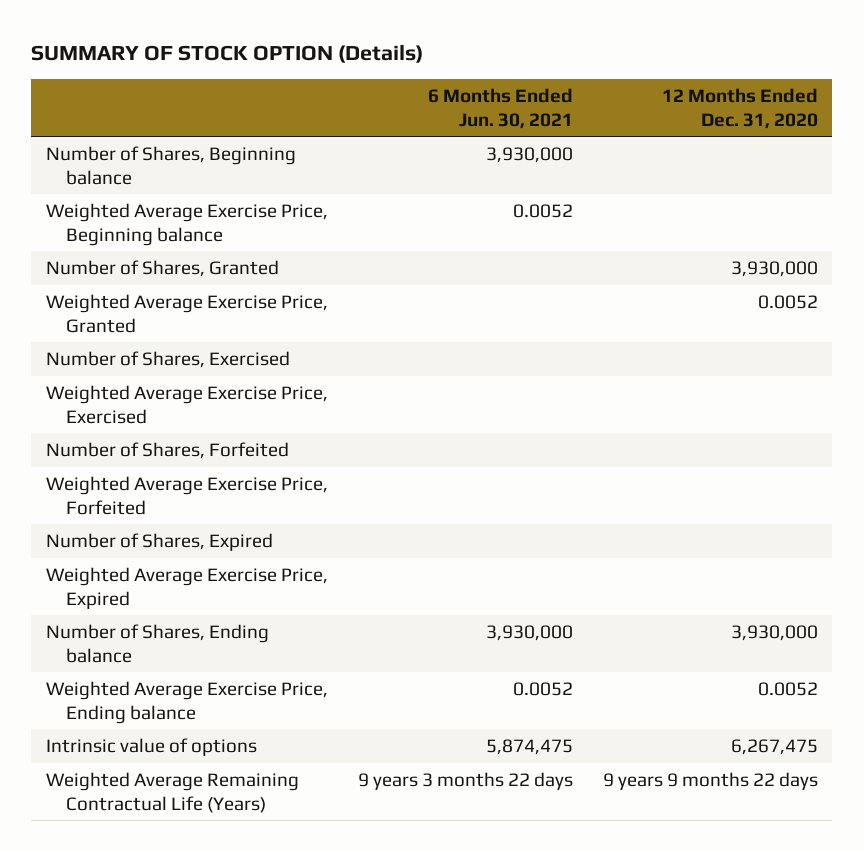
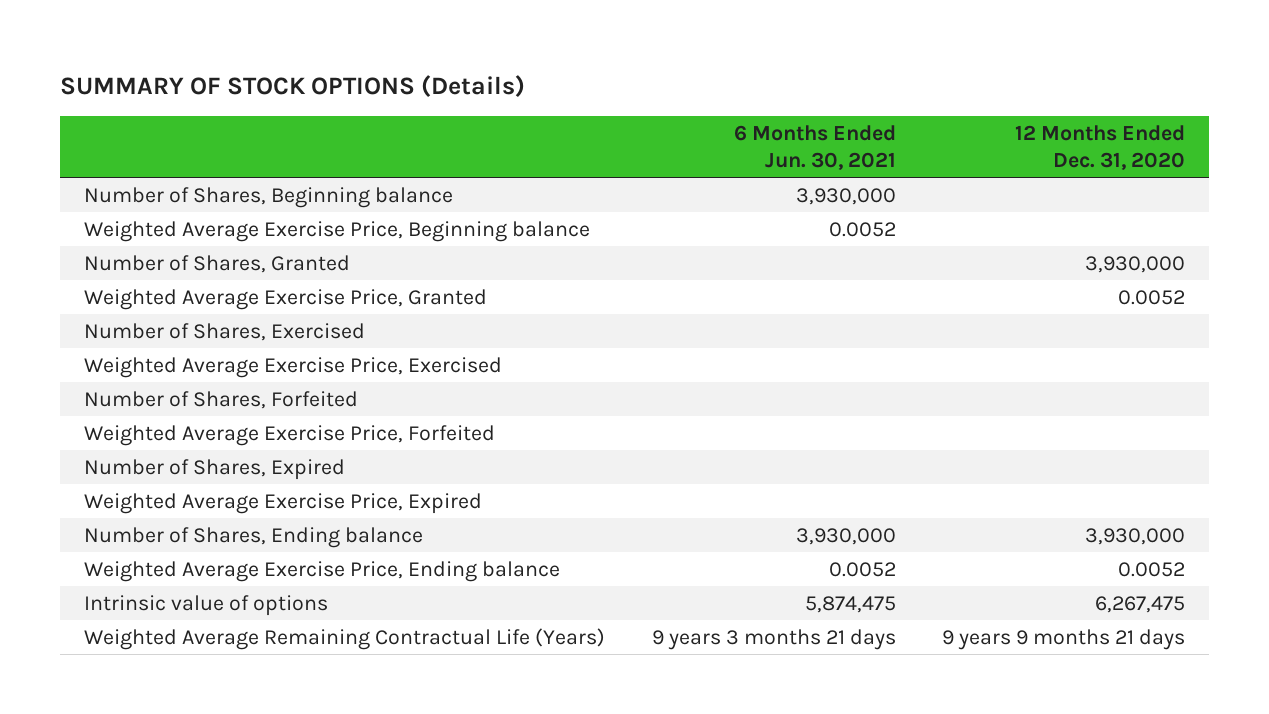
[31,44,424,64] SUMMARY OF STOCK OPTION (Details) -> [60,75,526,98] SUMMARY OF STOCK OPTIONS (Details)
[357,771,573,790] 9 years 3 months 22 days -> [651,628,896,650] 9 years 3 months 21 days
[602,771,818,790] 9 years 9 months 22 days -> [942,628,1186,650] 9 years 9 months 21 days

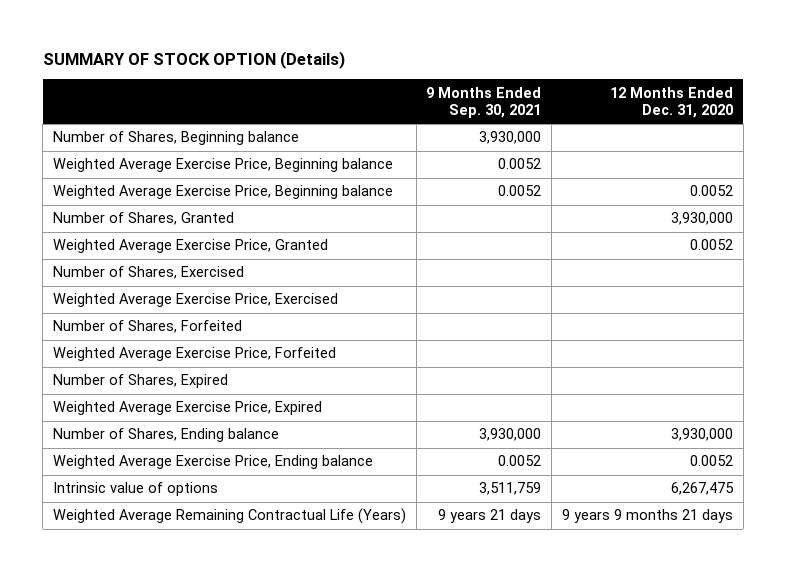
[60,75,526,98] SUMMARY OF STOCK OPTIONS (Details) -> [42,50,345,69] SUMMARY OF STOCK OPTION (Details)
[733,124,896,170] 6 Months Ended Jun. 30, 2021 -> none
none -> [426,86,542,118] 9 Months Ended Sep. 30, 2021
none -> [52,185,393,200] Weighted Average Exercise Price, Beginning balance

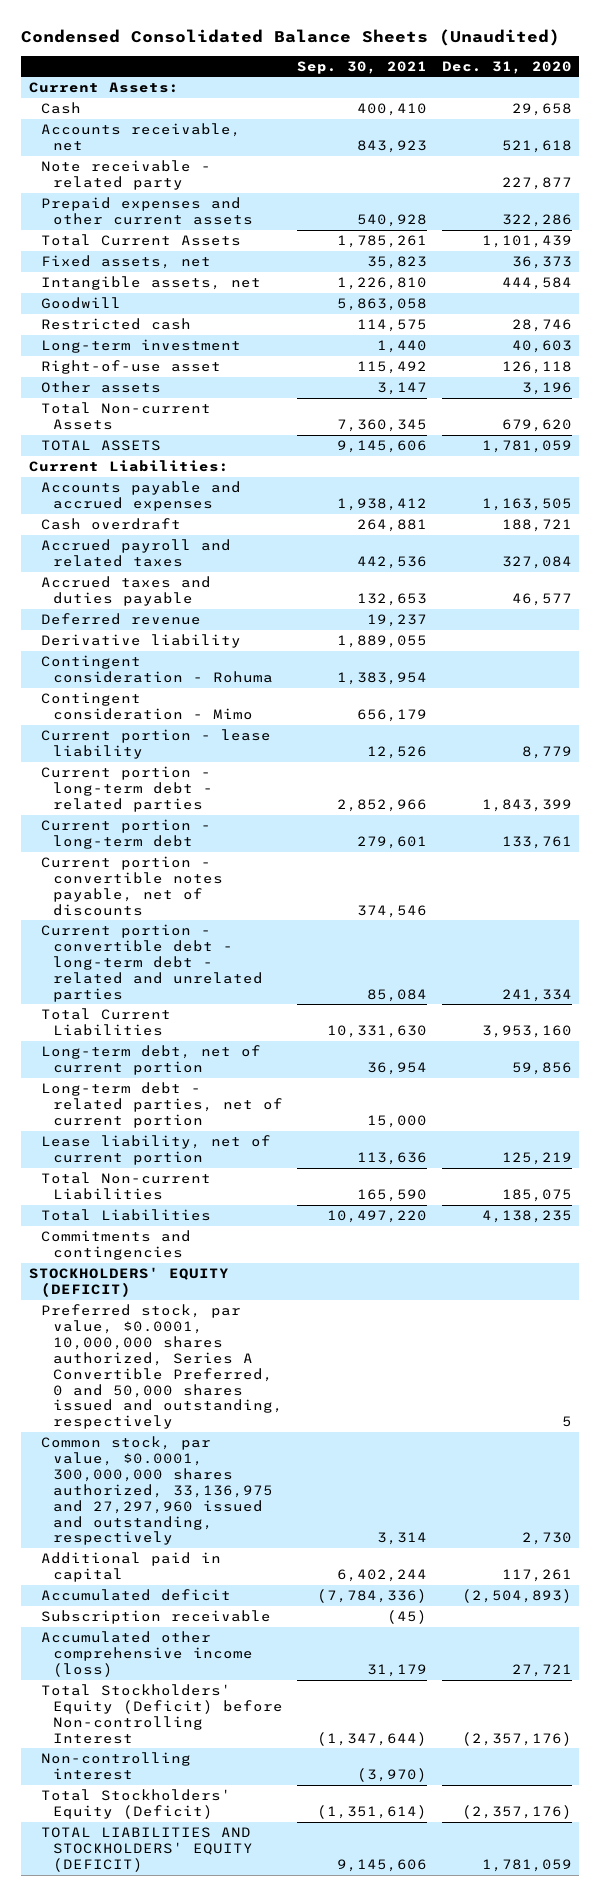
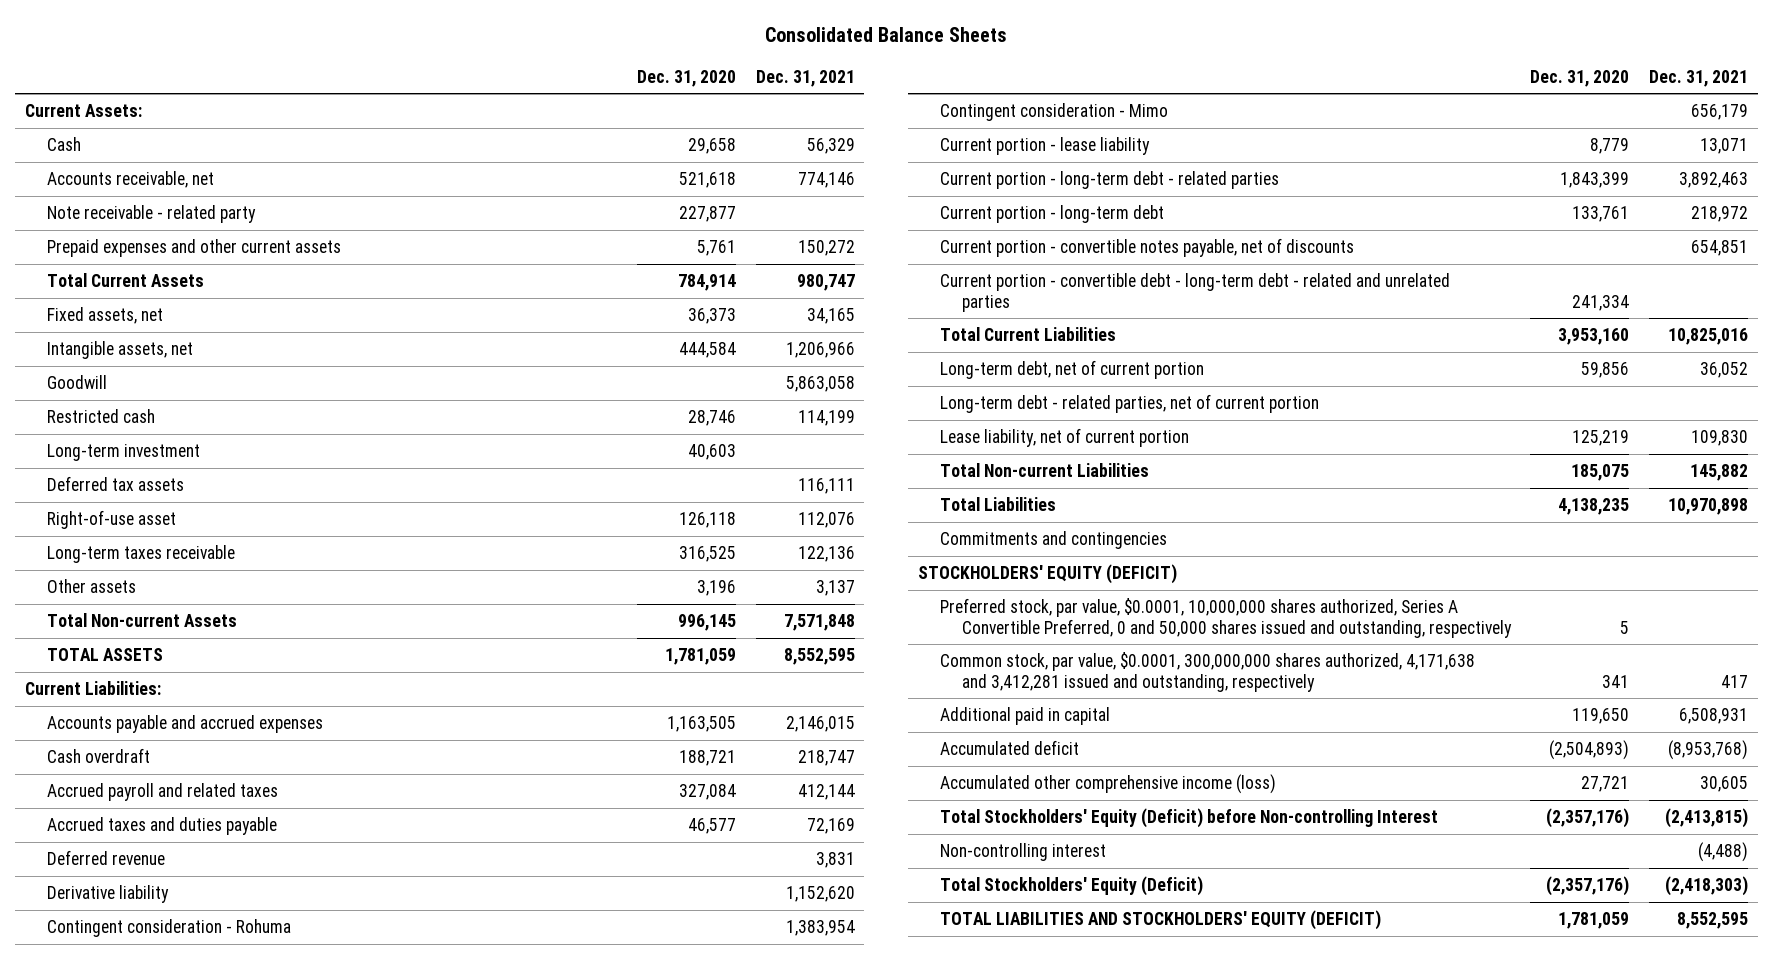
[21,29,561,47] Condensed Consolidated Balance Sheets (Unaudited) -> [765,27,1008,43] Consolidated Balance Sheets
[297,60,428,74] Sep. 30, 2021 -> none
none -> [755,69,855,87] Dec. 31, 2021
[502,213,573,227] 322,286 -> [696,240,736,257] 5,761
[482,235,573,249] 1,101,439 -> [677,274,736,292] 784,914
none -> [46,476,184,492] Deferred tax assets
none -> [46,545,235,564] Long-term taxes receivable
[502,418,573,432] 679,620 -> [677,614,736,632] 996,145
[40,1436,273,1546] Common stock, par value, $0.0001, 300,000,000 shares authorized, 33,136,975 and 27,297,960 issued and outstanding, respectively -> [939,652,1475,692] Common stock, par value, $0.0001, 300,000,000 shares authorized, 4,171,638 and 3,412,281 issued and outstanding, respectively
[522,1532,573,1546] 2,730 -> [1602,674,1630,688] 341
[502,1568,573,1582] 117,261 -> [1572,708,1630,725] 119,650
[40,1610,271,1625] Subscription receivable -> none

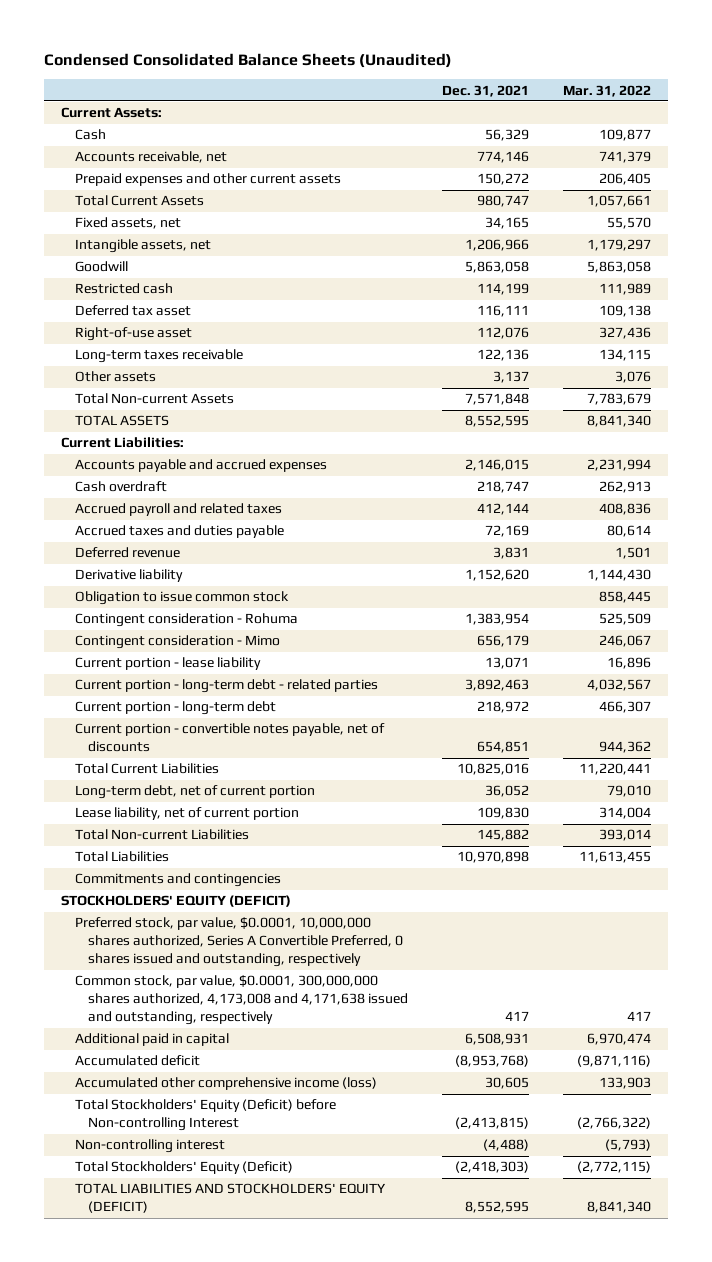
[765,27,1008,43] Consolidated Balance Sheets -> [43,53,452,69] Condensed Consolidated Balance Sheets (Unaudited)
[636,69,736,87] Dec. 31, 2020 -> none
none -> [563,84,652,97] Mar. 31, 2022
[46,205,256,224] Note receivable - related party -> none
[46,444,200,462] Long-term investment -> none
[46,476,184,492] Deferred tax assets -> [74,305,191,317] Deferred tax asset
none -> [74,591,289,606] Obligation to issue common stock
[939,273,1450,312] Current portion - convertible debt - long-term debt - related and unrelated parties -> none
[939,394,1319,414] Long-term debt - related parties, net of current portion -> none
[939,598,1512,638] Preferred stock, par value, $0.0001, 10,000,000 shares authorized, Series A Convertible Preferred, 0 and 50,000 shares issued and outstanding, respectively -> [74,917,404,968] Preferred stock, par value, $0.0001, 10,000,000 shares authorized, Series A Convertible Preferred, 0 shares issued and outstanding, respectively
[939,652,1475,692] Common stock, par value, $0.0001, 300,000,000 shares authorized, 4,171,638 and 3,412,281 issued and outstanding, respectively -> [74,975,409,1026] Common stock, par value, $0.0001, 300,000,000 shares authorized, 4,173,008 and 4,171,638 issued and outstanding, respectively

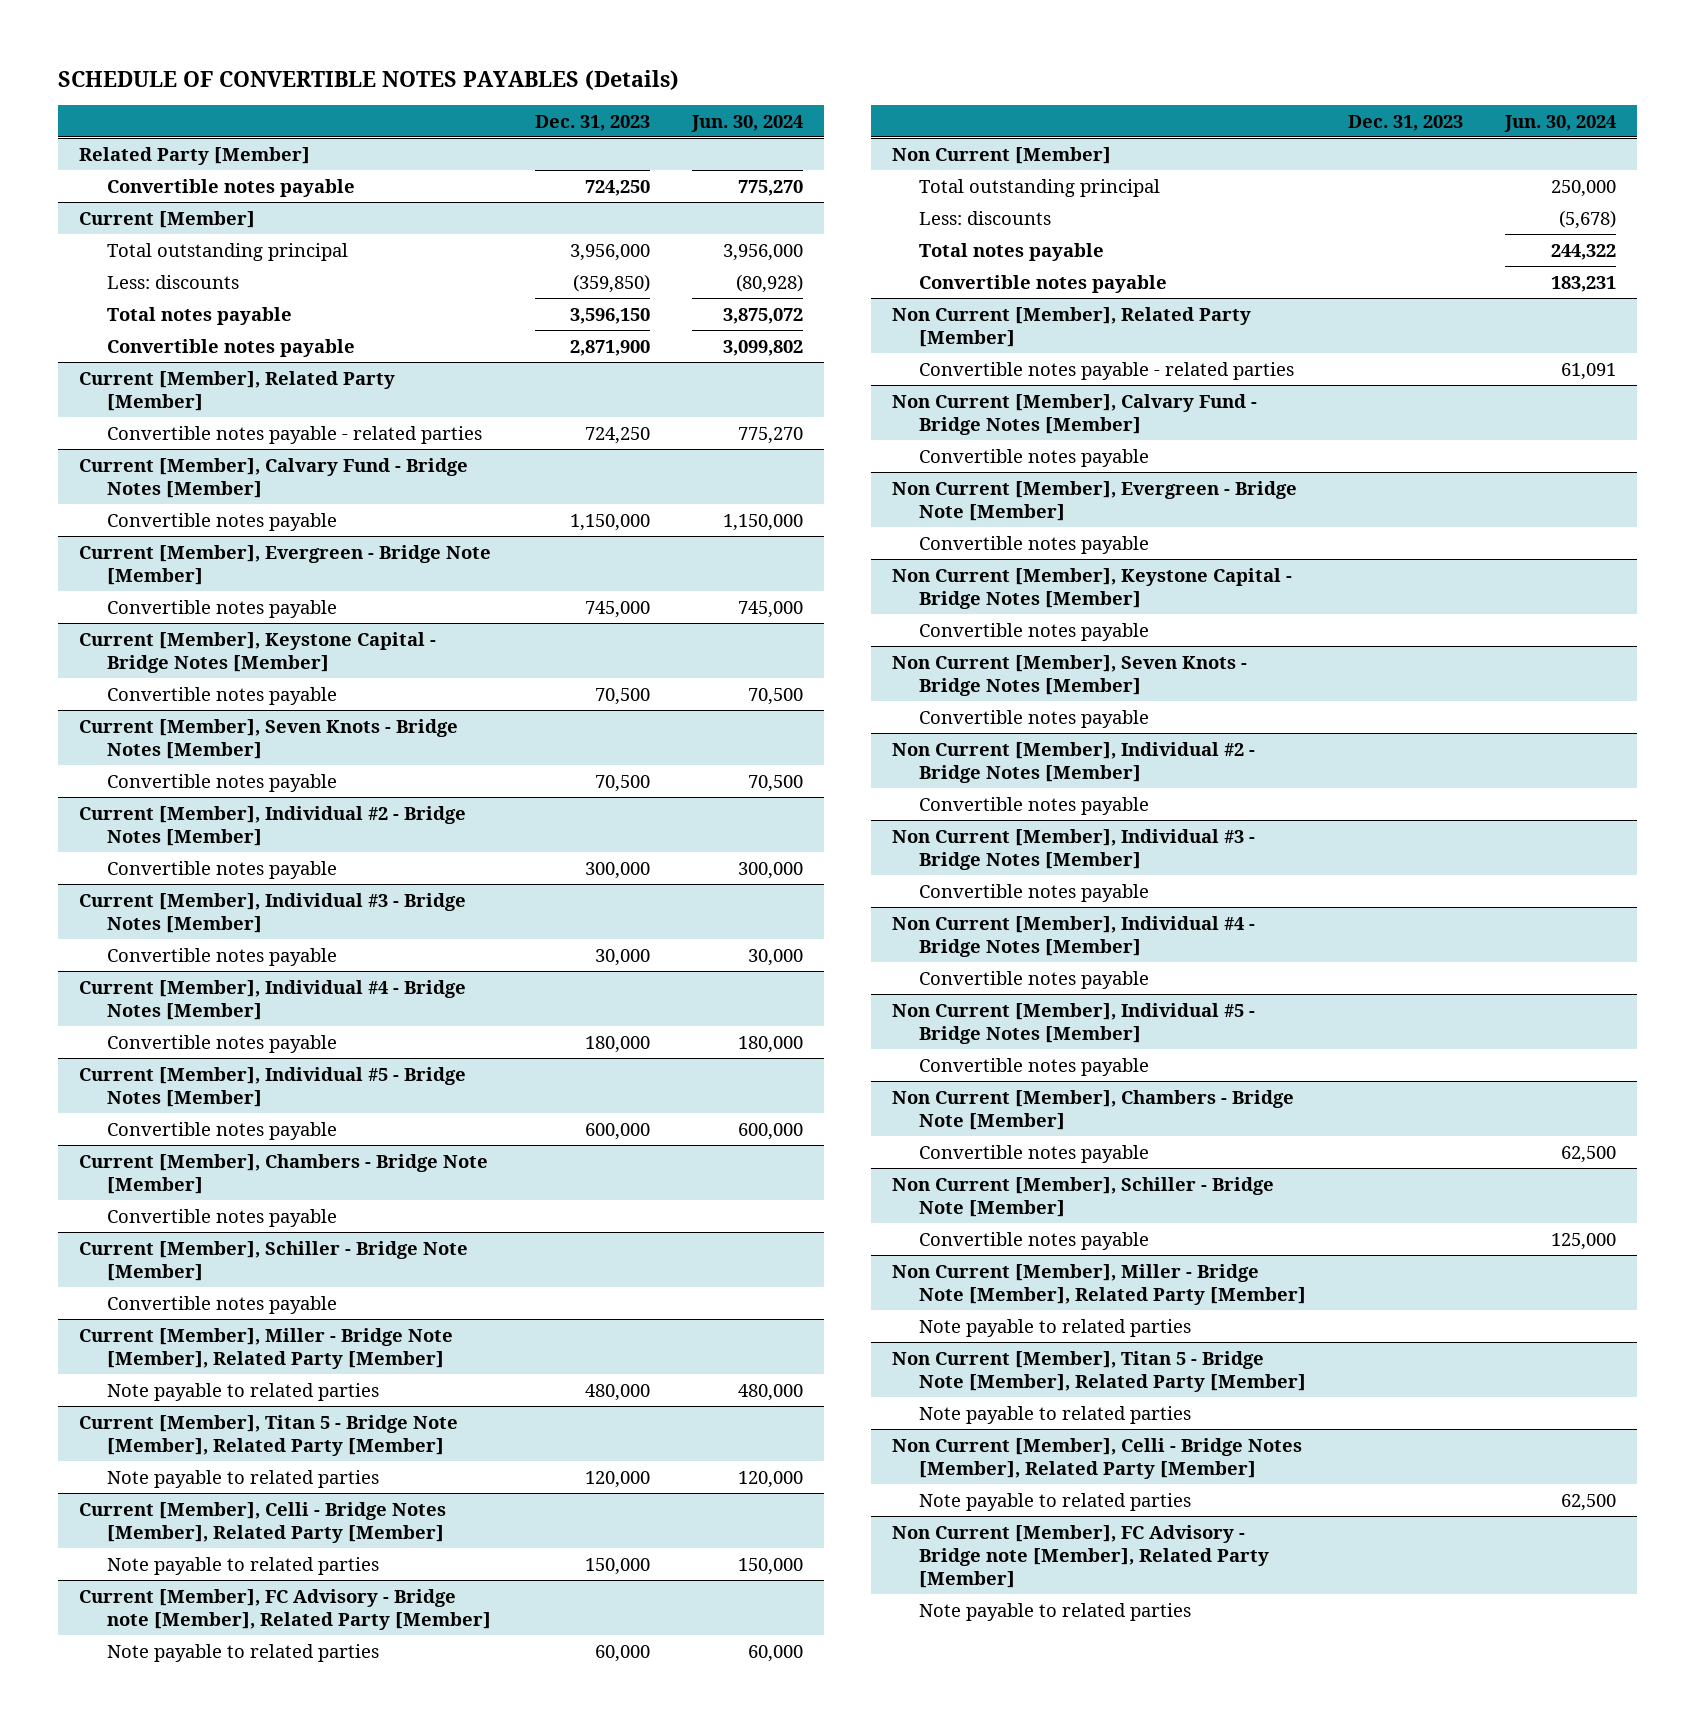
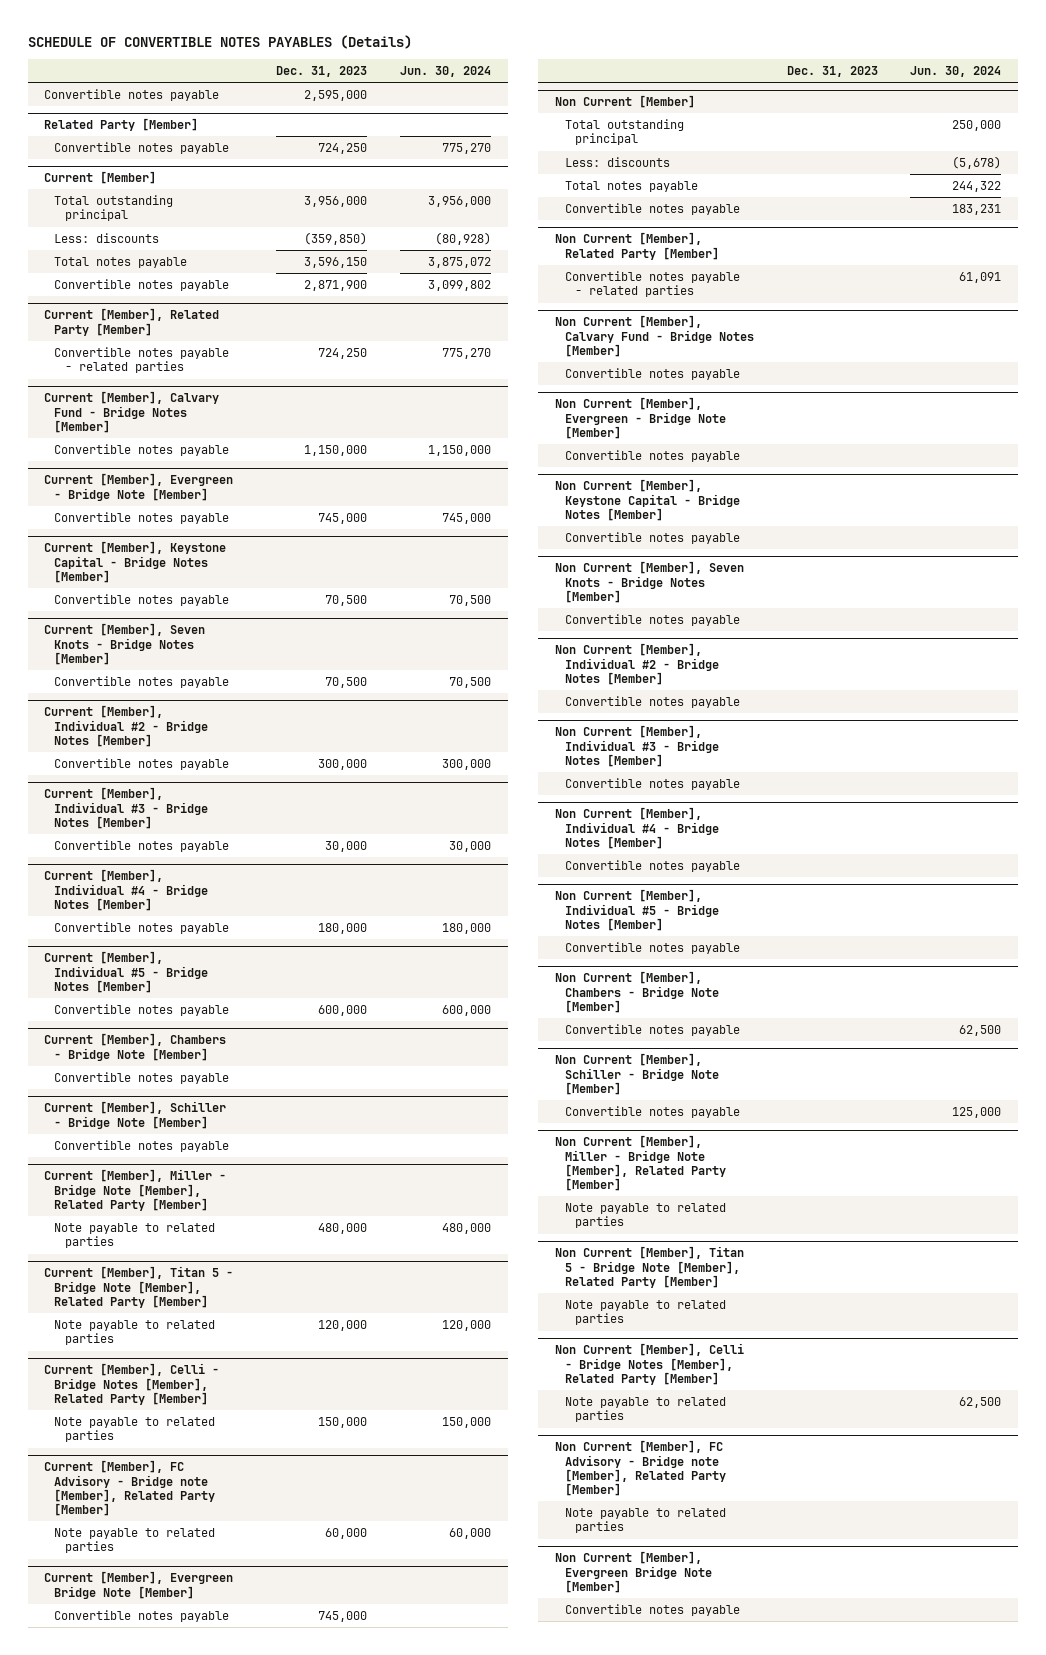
none -> [44,89,220,102] Convertible notes payable
none -> [44,1571,234,1599] Current [Member], Evergreen Bridge Note [Member]
none -> [54,1610,230,1623] Convertible notes payable
none -> [554,1551,712,1593] Non Current [Member], Evergreen Bridge Note [Member]
none -> [564,1604,740,1617] Convertible notes payable

